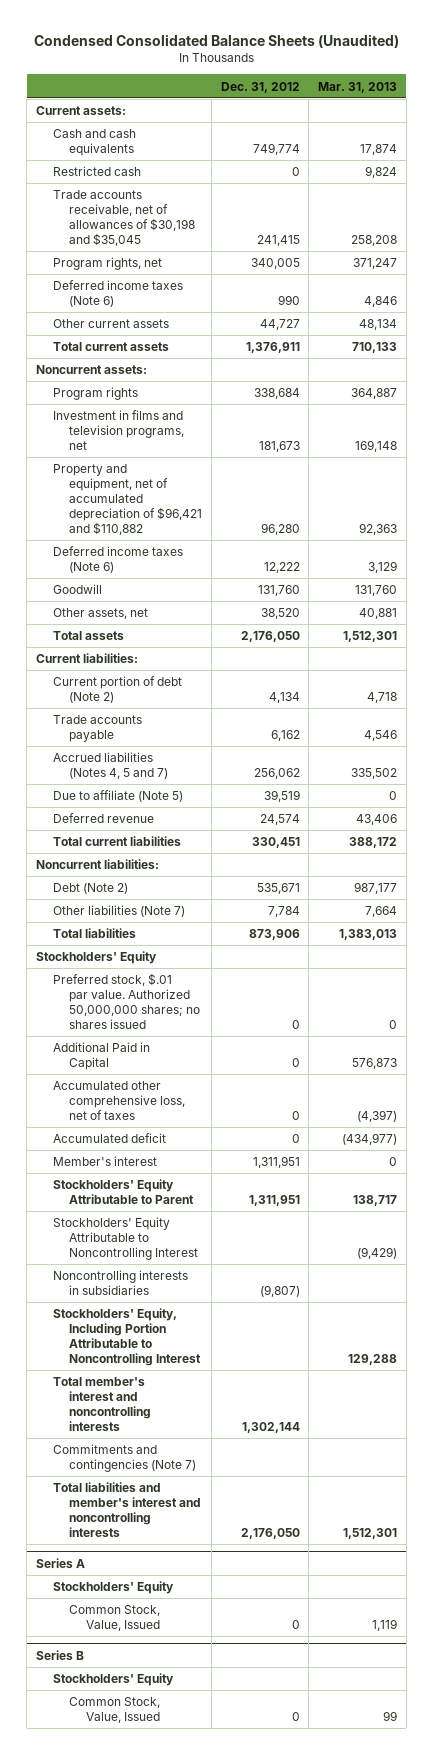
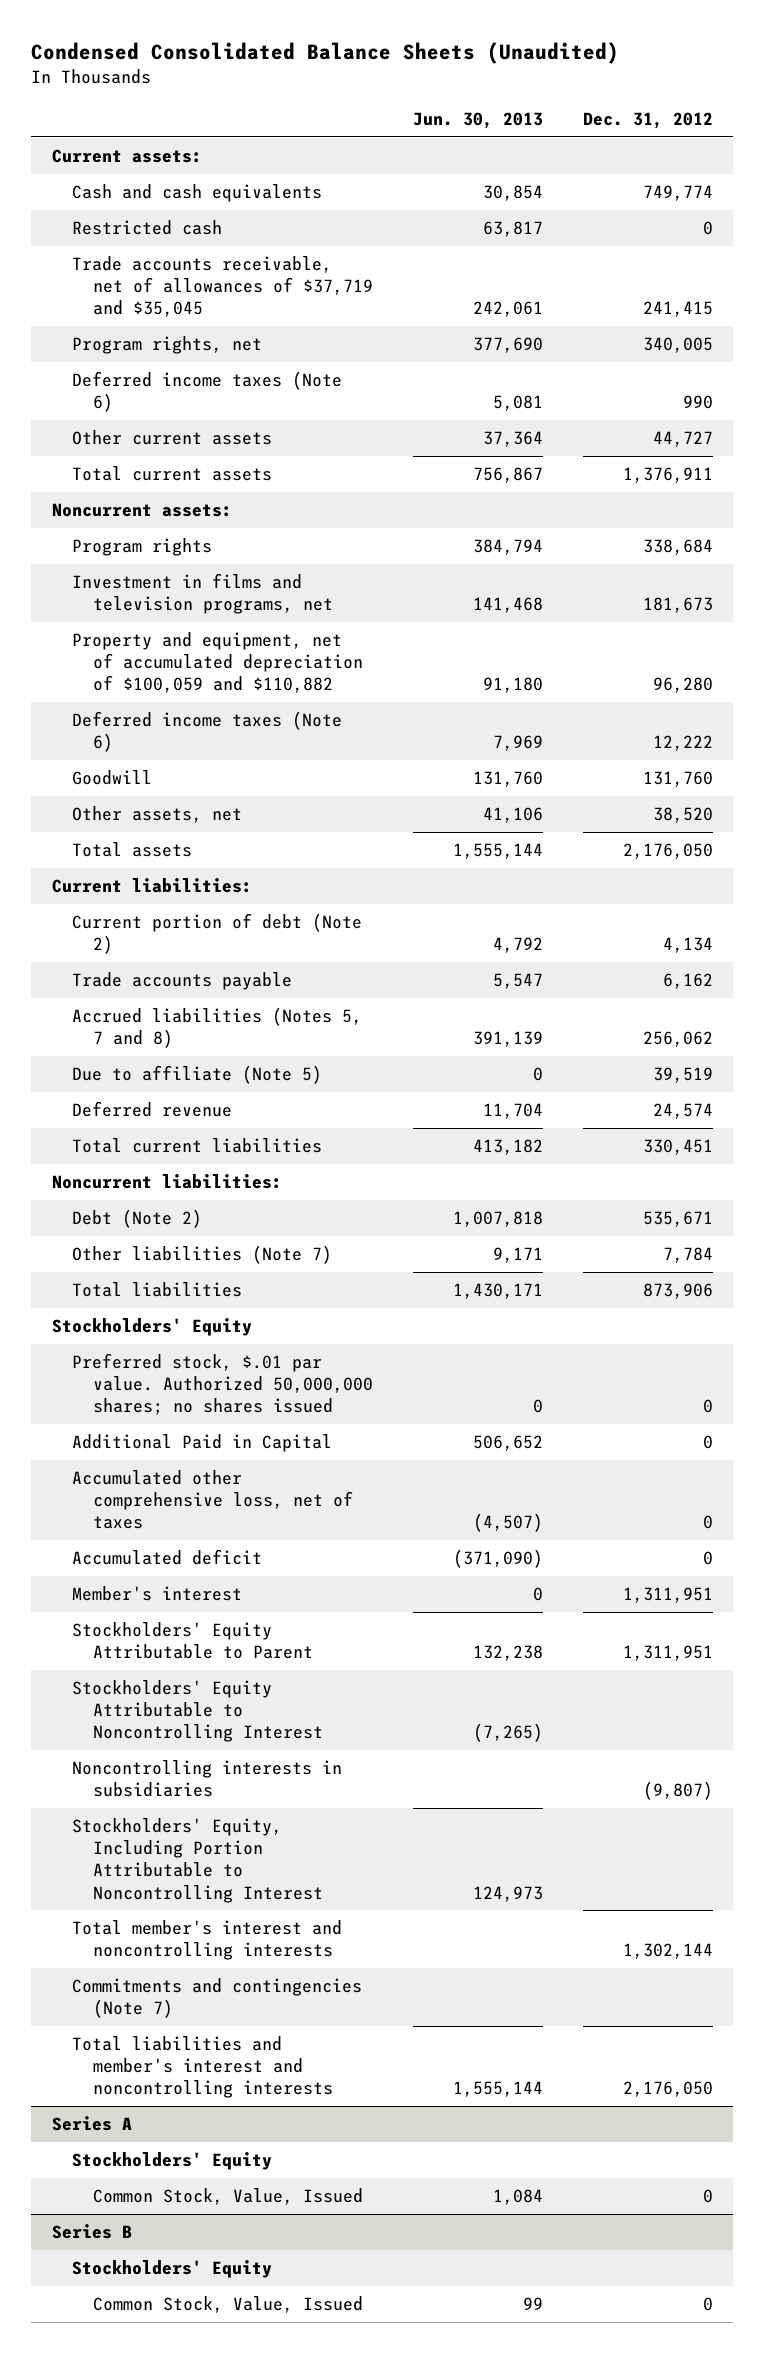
[318,81,398,93] Mar. 31, 2013 -> none
none -> [412,111,543,129] Jun. 30, 2013
[52,190,196,246] Trade accounts receivable, net of allowances of $30,198 and $35,045 -> [72,256,373,318] Trade accounts receivable, net of allowances of $37,719 and $35,045
[52,464,203,535] Property and equipment, net of accumulated depreciation of $96,421 and $110,882 -> [72,632,363,694] Property and equipment, net of accumulated depreciation of $100,059 and $110,882
[52,752,169,780] Accrued liabilities (Notes 4, 5 and 7) -> [72,1007,363,1049] Accrued liabilities (Notes 5, 7 and 8)

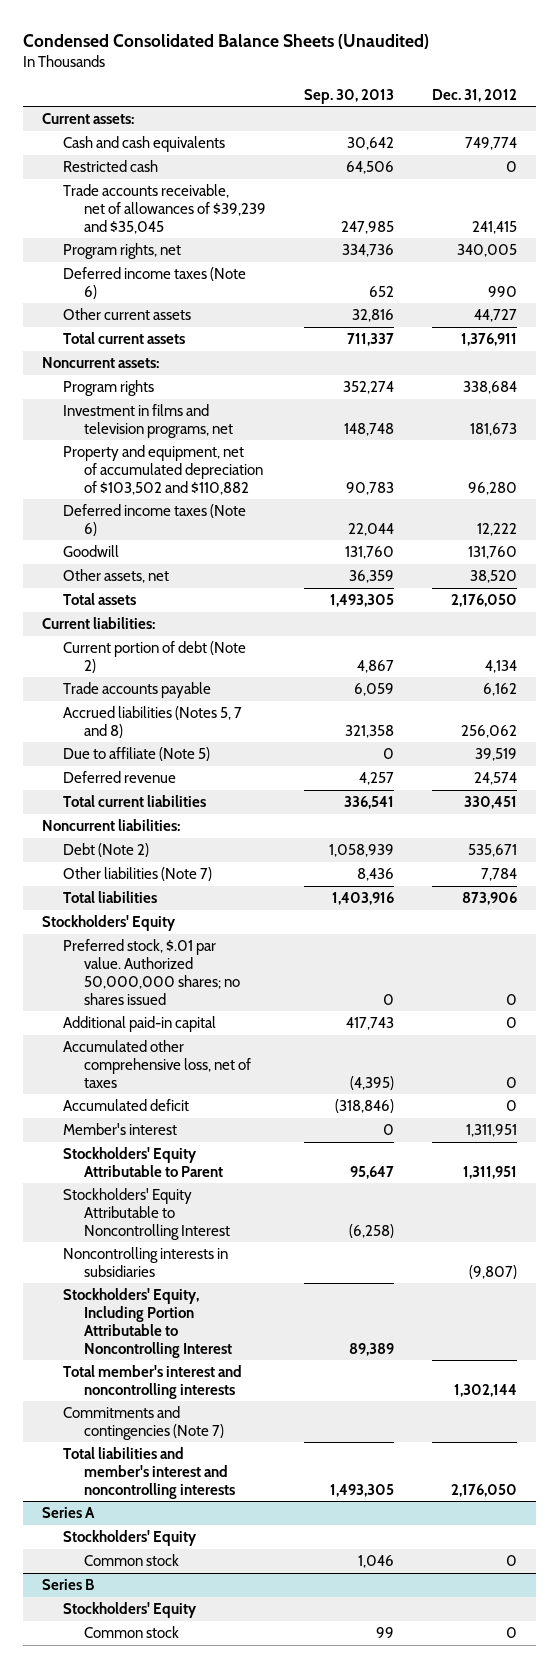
[412,111,543,129] Jun. 30, 2013 -> none
none -> [304,88,395,104] Sep. 30, 2013
[72,256,373,318] Trade accounts receivable, net of allowances of $37,719 and $35,045 -> [63,184,267,234] Trade accounts receivable, net of allowances of $39,239 and $35,045
[72,632,363,694] Property and equipment, net of accumulated depreciation of $100,059 and $110,882 -> [63,445,264,495] Property and equipment, net of accumulated depreciation of $103,502 and $110,882
[72,1434,333,1453] Additional Paid in Capital -> [63,1016,217,1033] Additional paid-in capital
[92,2188,363,2206] Common Stock, Value, Issued -> [84,1554,180,1567] Common stock
[92,2296,363,2314] Common Stock, Value, Issued -> [84,1626,180,1639] Common stock

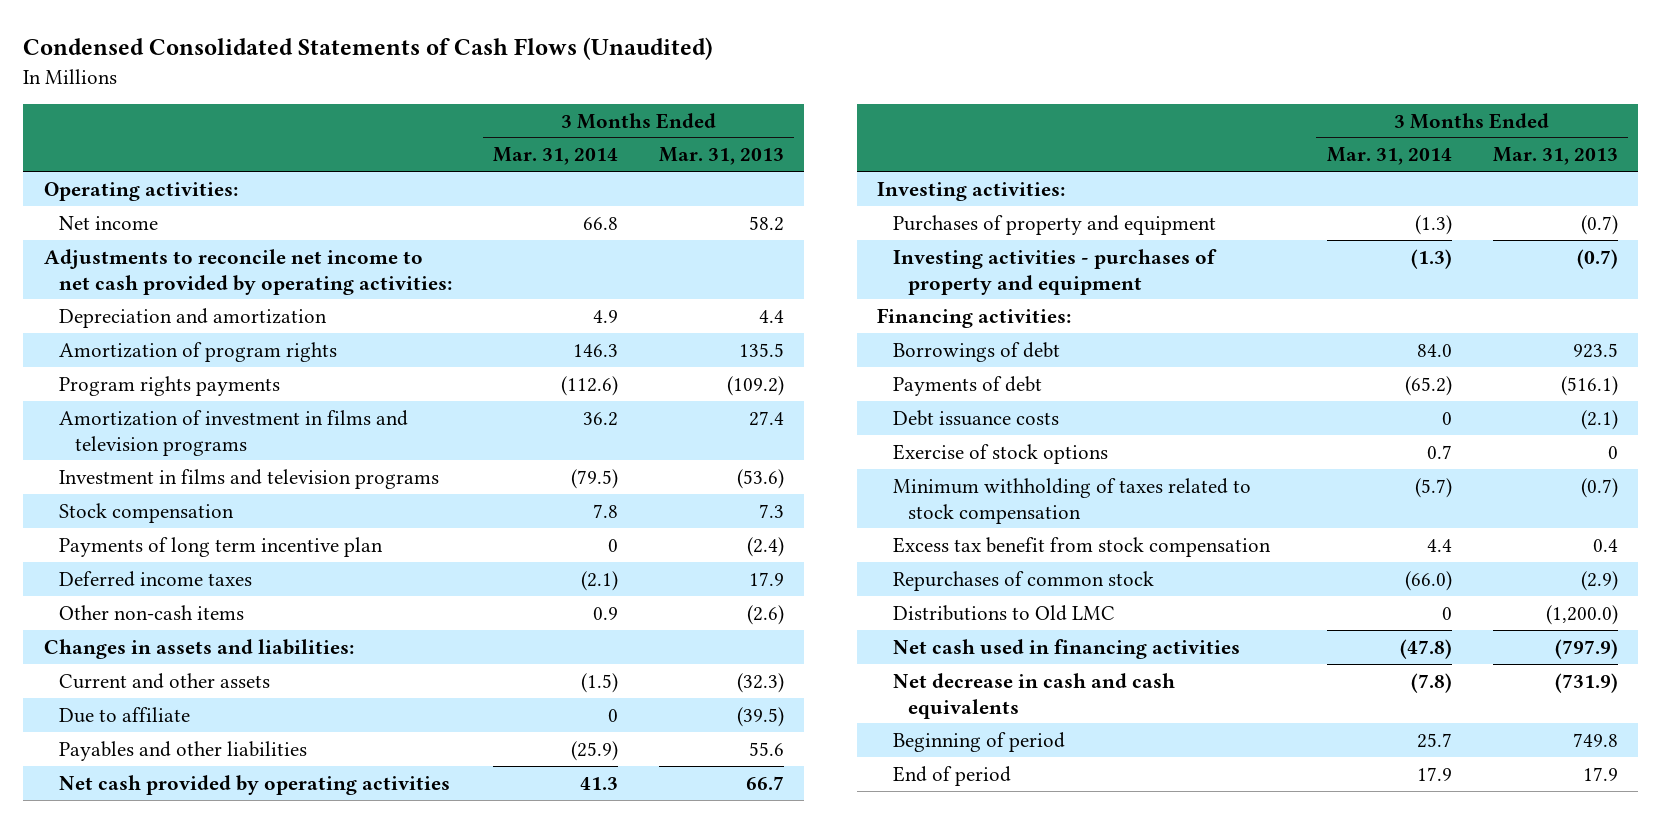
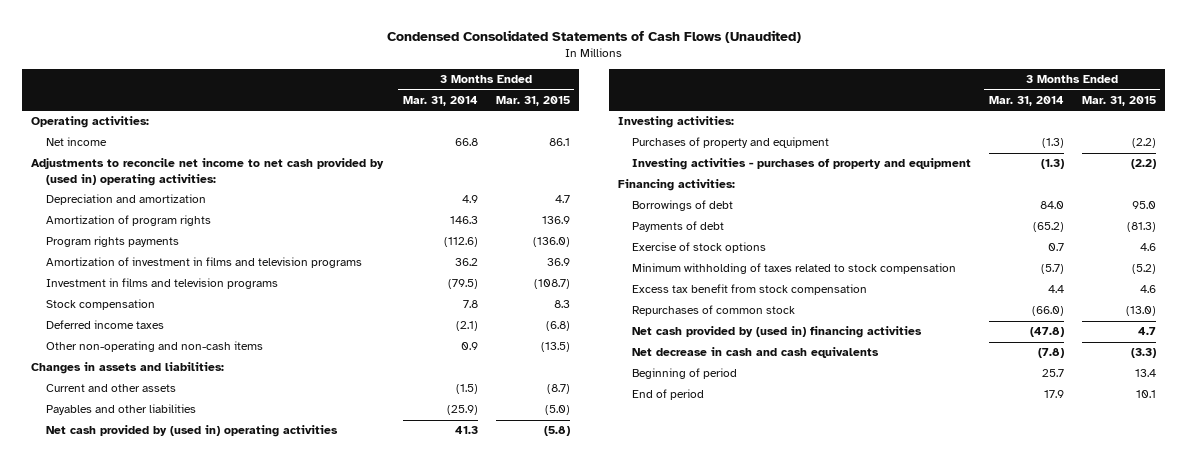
[659,147,785,166] Mar. 31, 2013 -> none
none -> [495,96,570,107] Mar. 31, 2015
[43,248,453,295] Adjustments to reconcile net income to net cash provided by operating activities: -> [31,158,385,186] Adjustments to reconcile net income to net cash provided by (used in) operating activities:
[59,536,384,557] Payments of long term incentive plan -> none
[59,604,245,620] Other non-cash items -> [45,341,263,353] Other non-operating and non-cash items
[59,706,191,723] Due to affiliate -> none
[59,774,451,795] Net cash provided by operating activities -> [45,425,338,438] Net cash provided by (used in) operating activities
[892,409,1059,426] Debt issuance costs -> none
[892,604,1115,621] Distributions to Old LMC -> none
[892,638,1240,659] Net cash used in financing activities -> [631,326,922,339] Net cash provided by (used in) financing activities

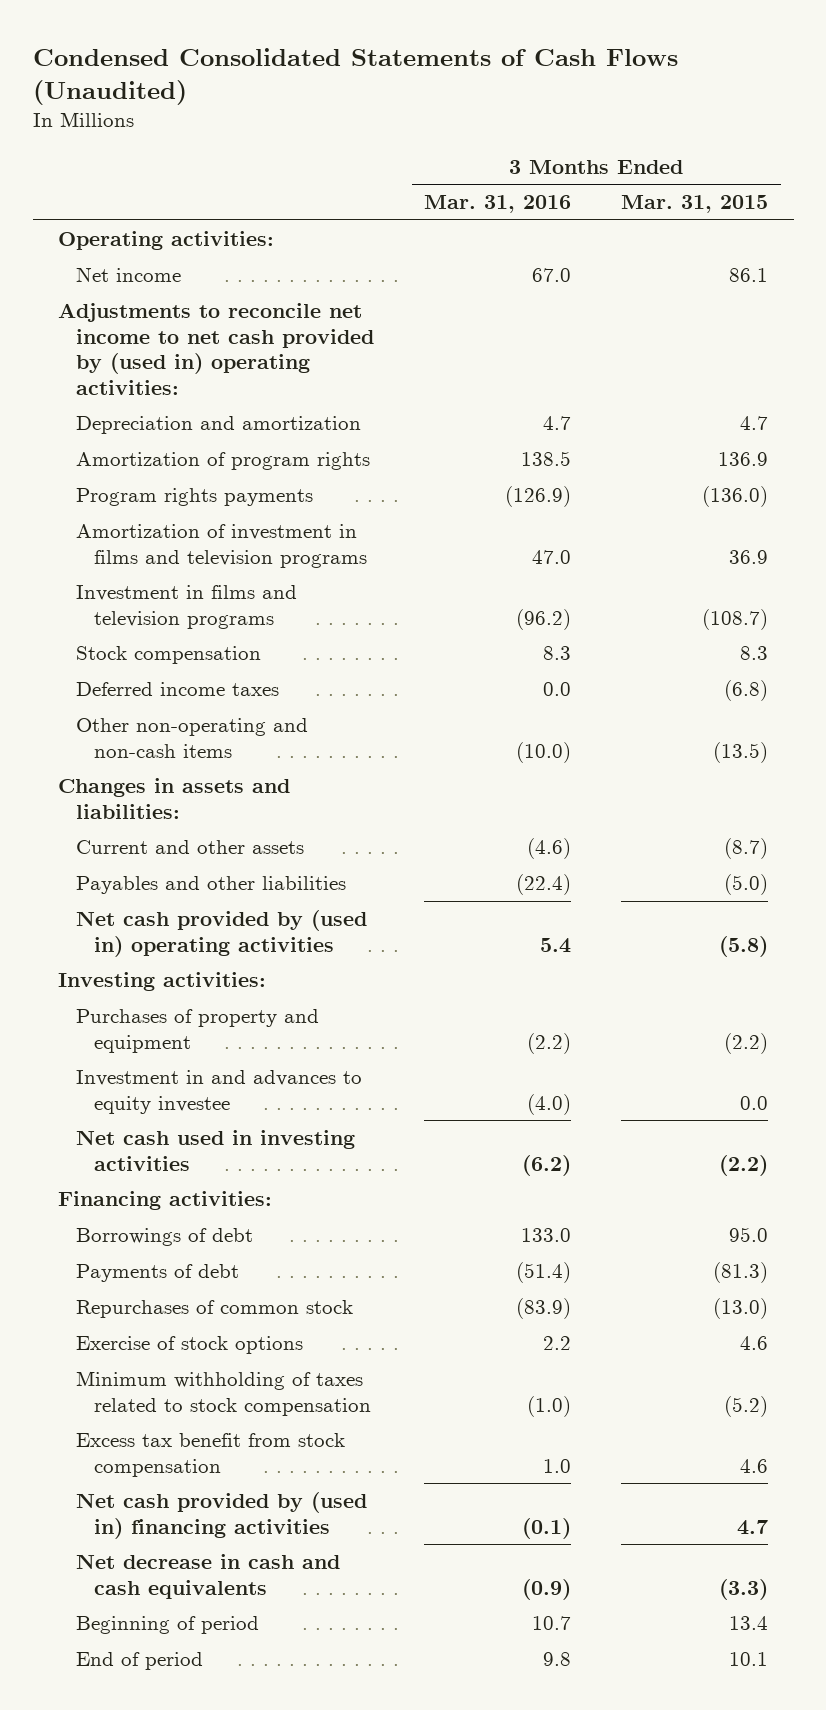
[402,96,478,107] Mar. 31, 2014 -> none
none -> [424,195,572,214] Mar. 31, 2016
none -> [75,1070,362,1114] Investment in and advances to equity investee
[631,158,971,171] Investing activities - purchases of property and equipment -> [75,1130,355,1171] Net cash used in investing activities
[631,305,795,317] Repurchases of common stock -> [75,1300,353,1319] Repurchases of common stock

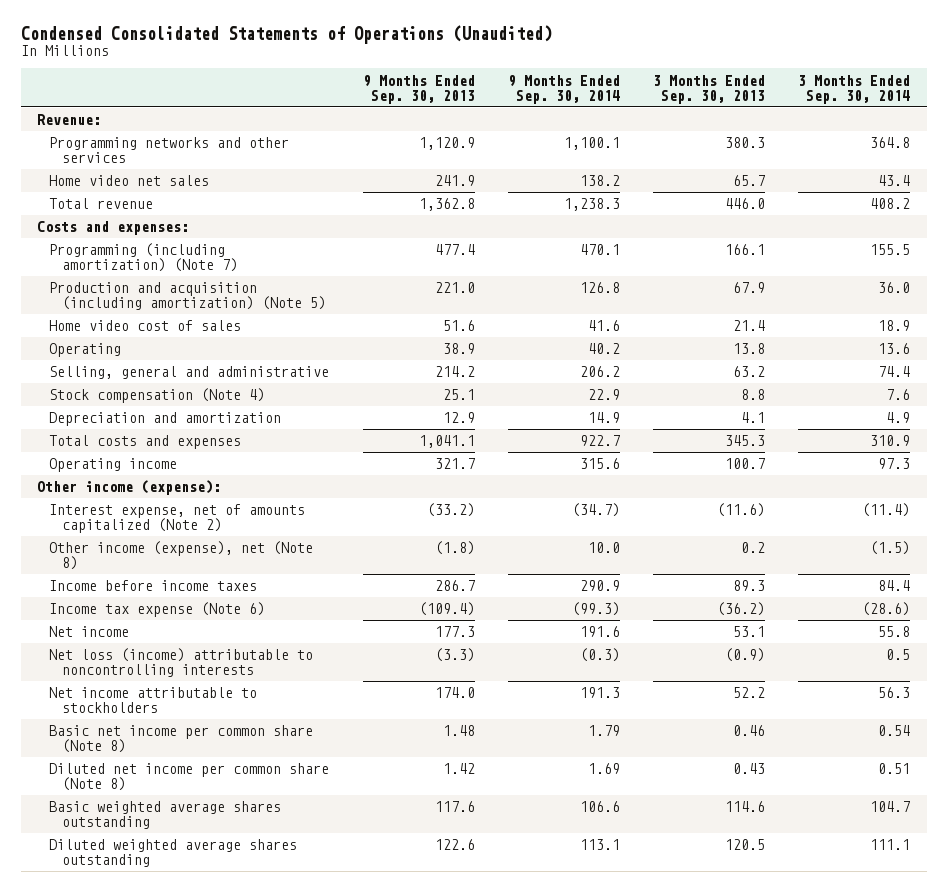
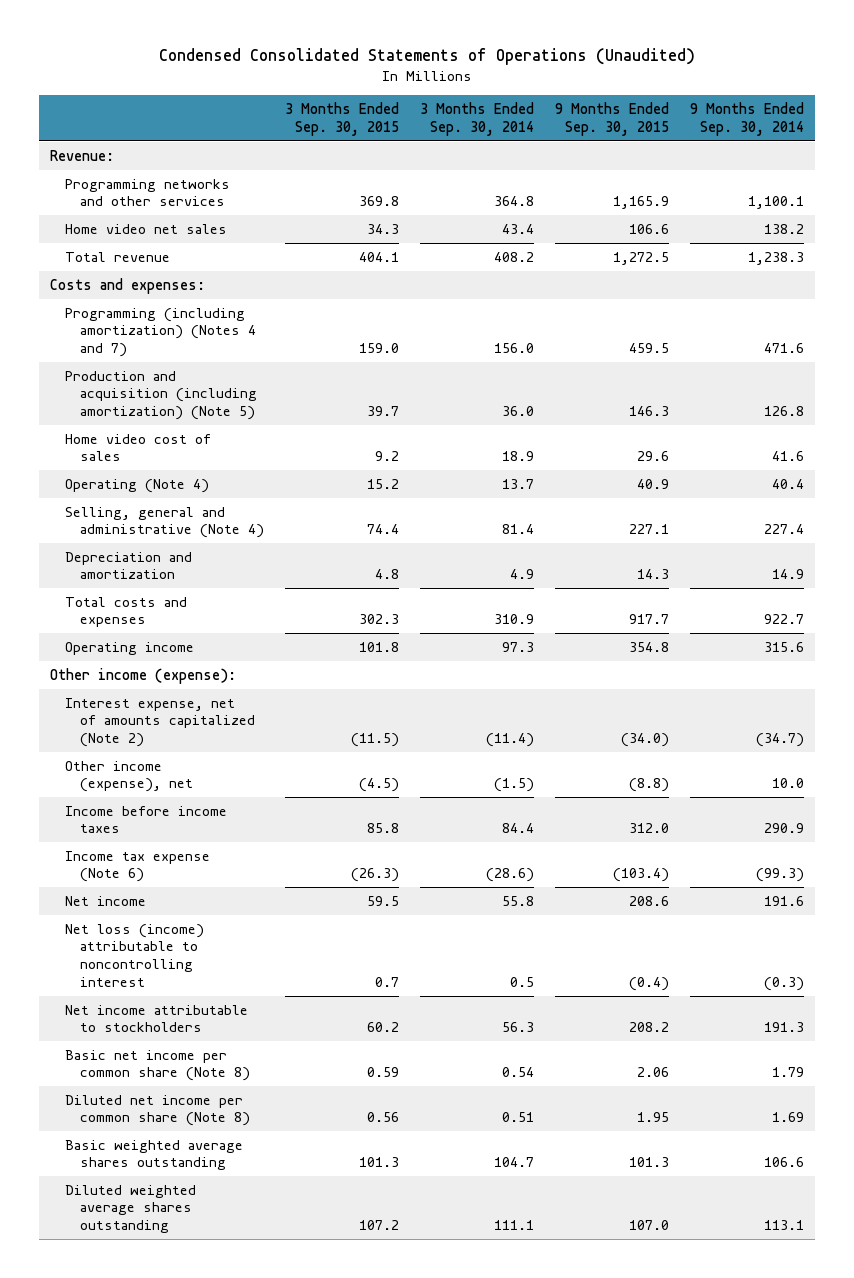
[362,74,475,104] 9 Months Ended Sep. 30, 2013 -> none
[653,74,766,104] 3 Months Ended Sep. 30, 2013 -> none
none -> [285,102,400,136] 3 Months Ended Sep. 30, 2015
none -> [555,102,670,136] 9 Months Ended Sep. 30, 2015
[49,243,238,273] Programming (including amortization) (Note 7) -> [64,307,257,358] Programming (including amortization) (Notes 4 and 7)
[579,244,620,256] 470.1 -> [764,343,805,354] 471.6
[870,244,911,256] 155.5 -> [494,343,535,354] 156.0
[49,388,266,404] Stock compensation (Note 4) -> none
[49,343,122,358] Operating -> [64,478,209,493] Operating (Note 4)
[587,343,620,355] 40.2 -> [772,478,805,489] 40.4
[878,343,911,355] 13.6 -> [502,478,535,489] 13.7
[49,366,330,380] Selling, general and administrative -> [64,506,265,539] Selling, general and administrative (Note 4)
[579,366,620,378] 206.2 -> [764,524,805,535] 227.4
[878,366,911,378] 74.4 -> [502,524,535,535] 81.4
[49,541,314,571] Other income (expense), net (Note 8) -> [64,760,194,793] Other income (expense), net
[49,648,314,678] Net loss (income) attributable to noncontrolling interests -> [64,923,204,987] Net loss (income) attributable to noncontrolling interest

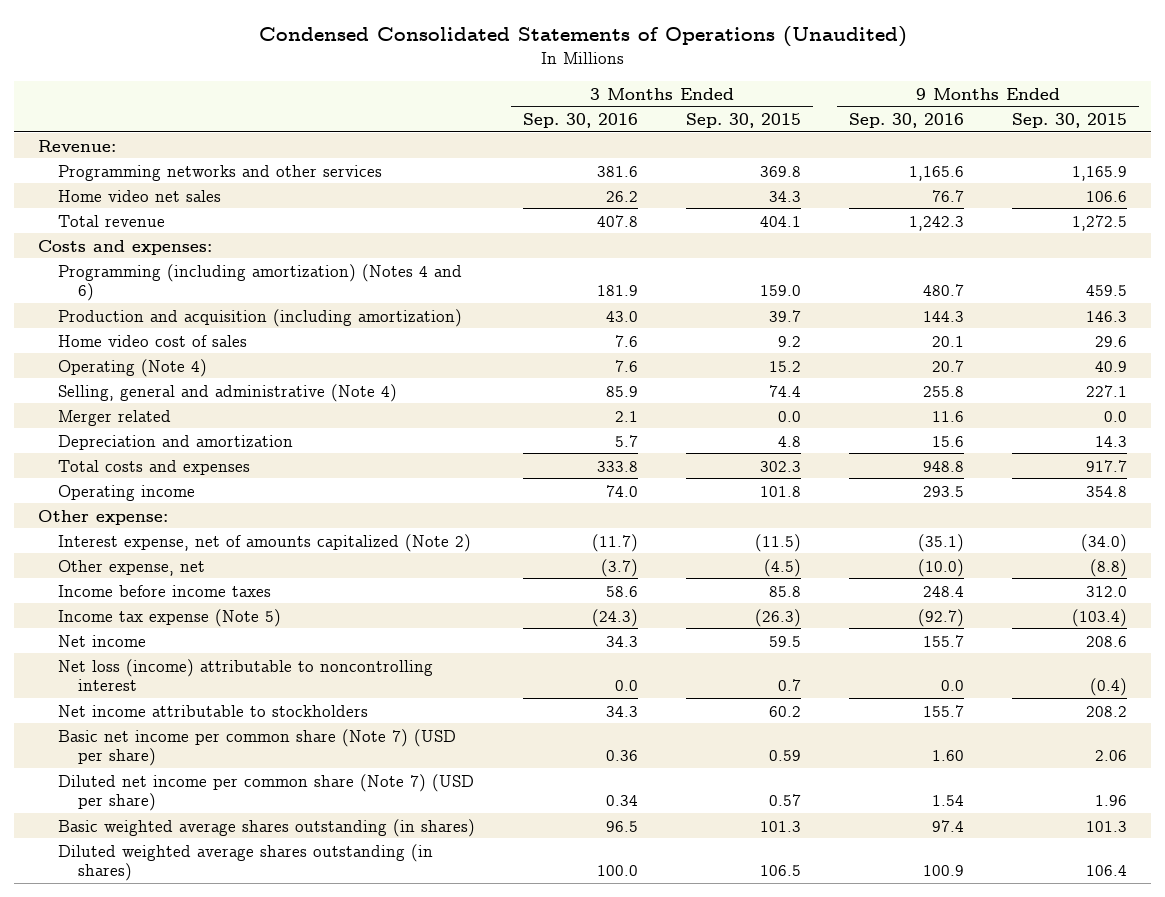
[420,102,535,136] 3 Months Ended Sep. 30, 2014 -> none
[690,102,805,136] 9 Months Ended Sep. 30, 2014 -> none
none -> [523,113,639,129] Sep. 30, 2016
none -> [849,113,965,129] Sep. 30, 2016
[64,307,257,358] Programming (including amortization) (Notes 4 and 7) -> [58,263,463,302] Programming (including amortization) (Notes 4 and 6)
[64,370,258,421] Production and acquisition (including amortization) (Note 5) -> [58,308,463,327] Production and acquisition (including amortization)
none -> [58,409,172,426] Merger related
[49,667,236,684] Other income (expense): -> [38,509,169,525] Other expense:
[64,760,194,793] Other income (expense), net -> [58,559,206,576] Other expense, net
[64,850,210,883] Income tax expense (Note 6) -> [58,608,282,627] Income tax expense (Note 5)
[64,1049,251,1082] Basic net income per common share (Note 8) -> [58,728,457,767] Basic net income per common share (Note 7) (USD per share)
[64,1094,251,1127] Diluted net income per common share (Note 8) -> [58,773,475,812] Diluted net income per common share (Note 7) (USD per share)
[367,1112,400,1123] 0.56 -> [769,794,802,807] 0.57
[637,1112,670,1123] 1.95 -> [1095,795,1128,807] 1.96
[64,1139,243,1171] Basic weighted average shares outstanding -> [58,818,476,837] Basic weighted average shares outstanding (in shares)
[64,1184,196,1234] Diluted weighted average shares outstanding -> [58,843,434,882] Diluted weighted average shares outstanding (in shares)
[359,1220,400,1231] 107.2 -> [760,865,802,877] 106.5
[629,1220,670,1231] 107.0 -> [1086,865,1128,877] 106.4

